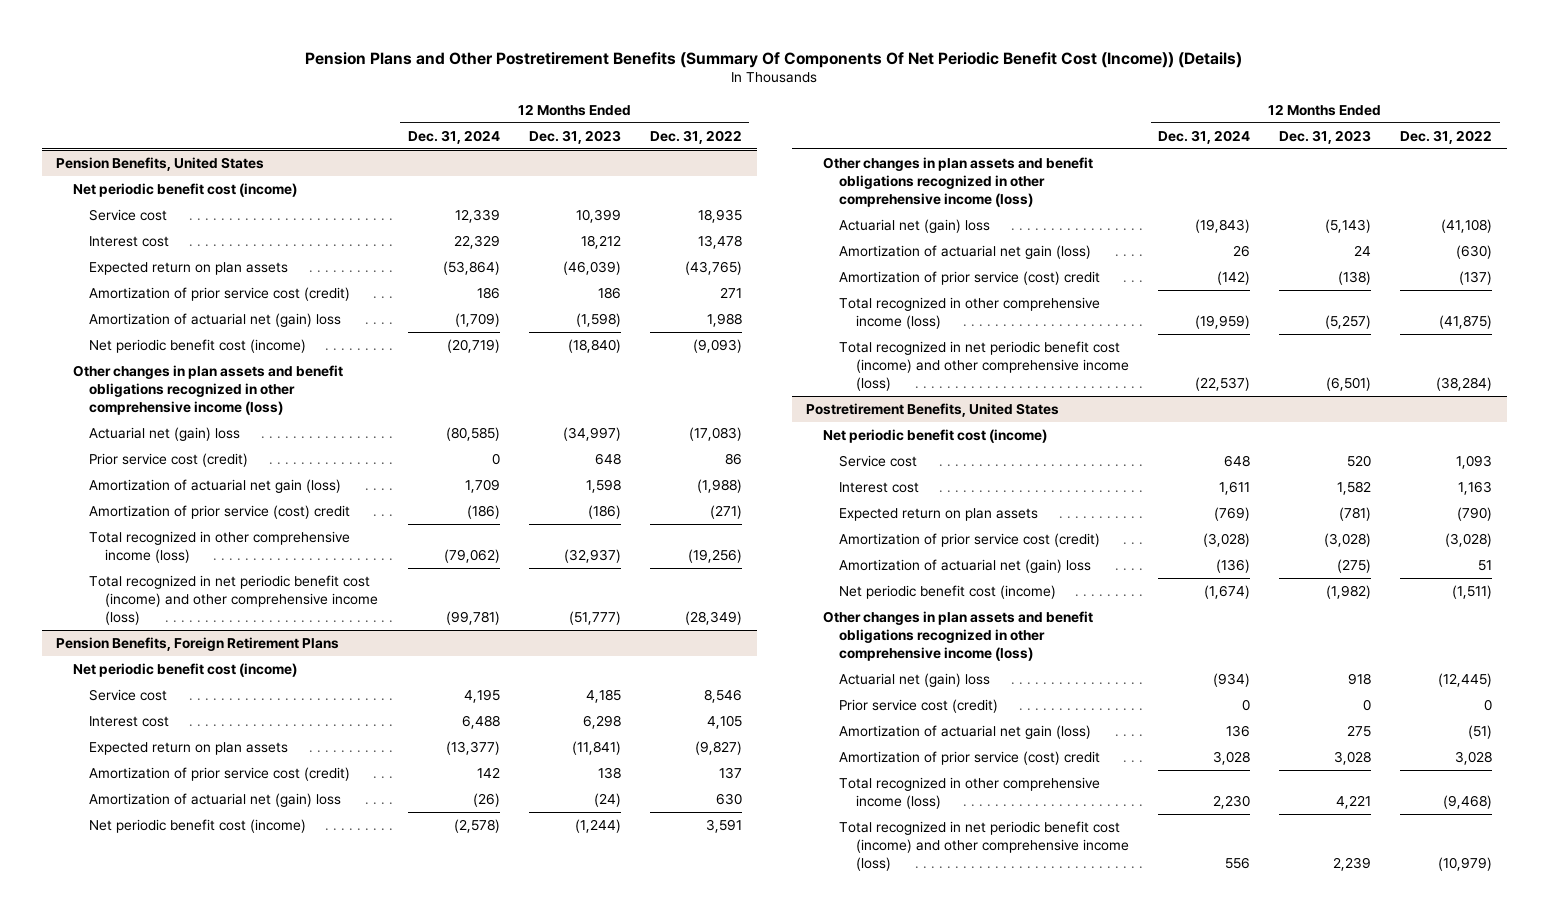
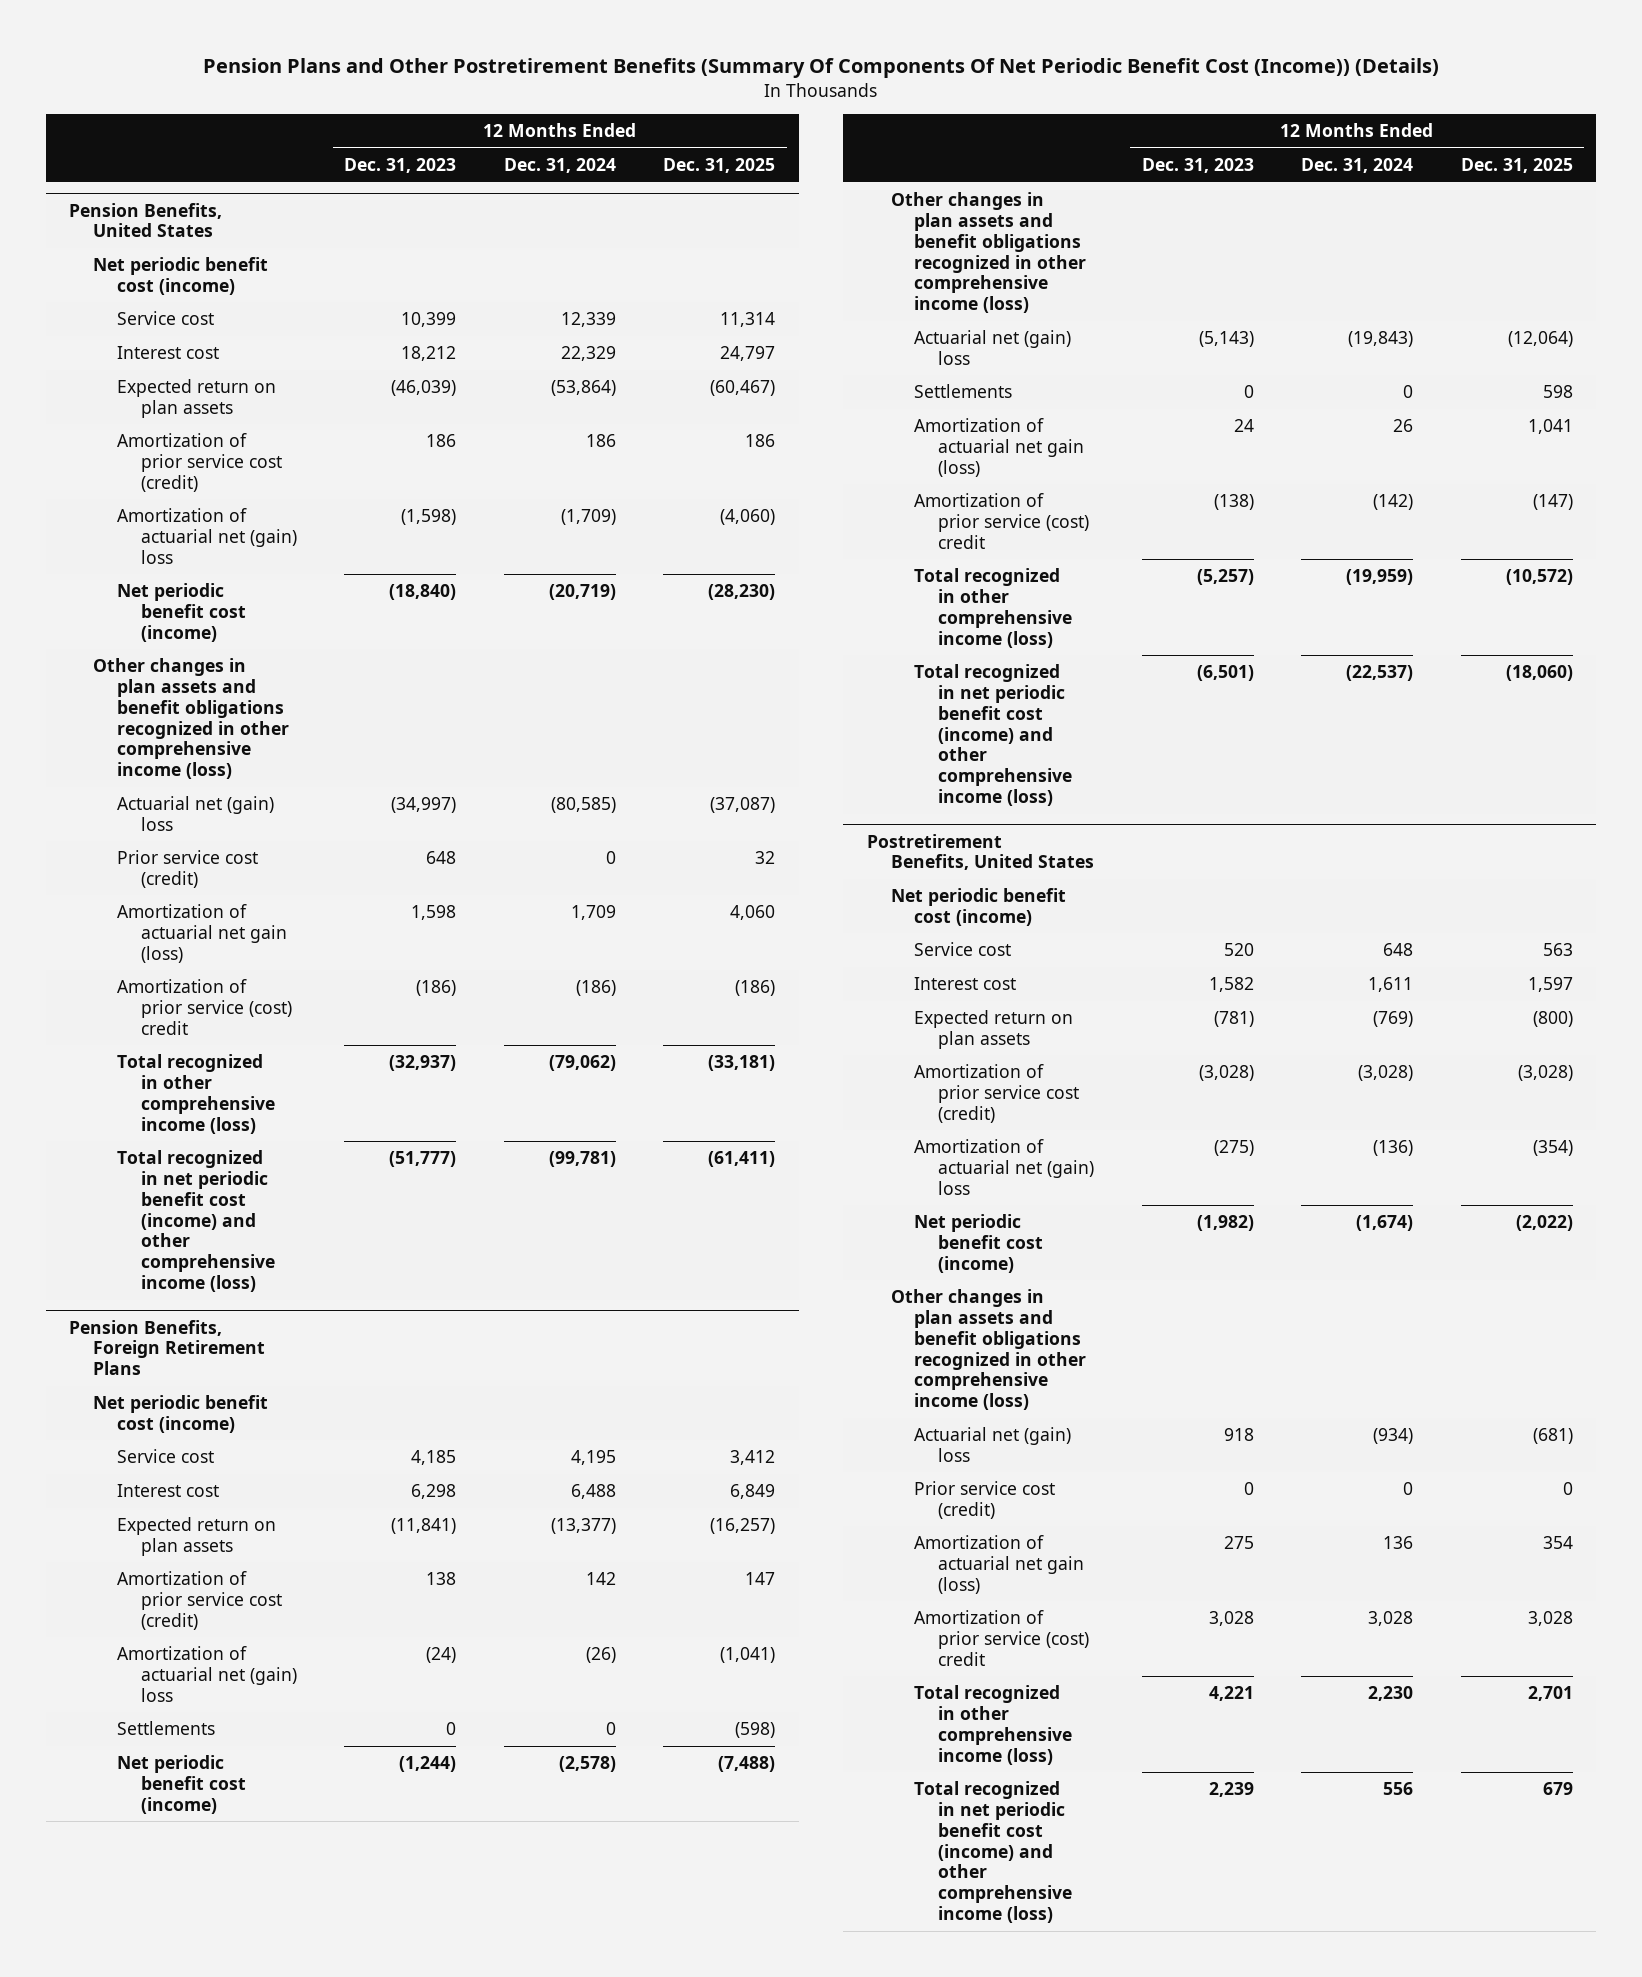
[650,129,743,144] Dec. 31, 2022 -> none
none -> [663,158,776,174] Dec. 31, 2025
none -> [117,1721,216,1736] Settlements
none -> [914,384,1013,399] Settlements

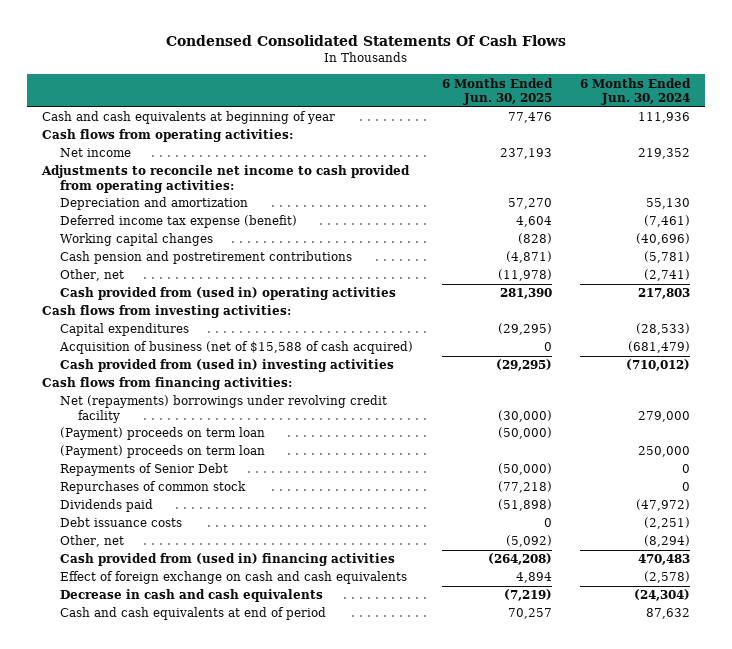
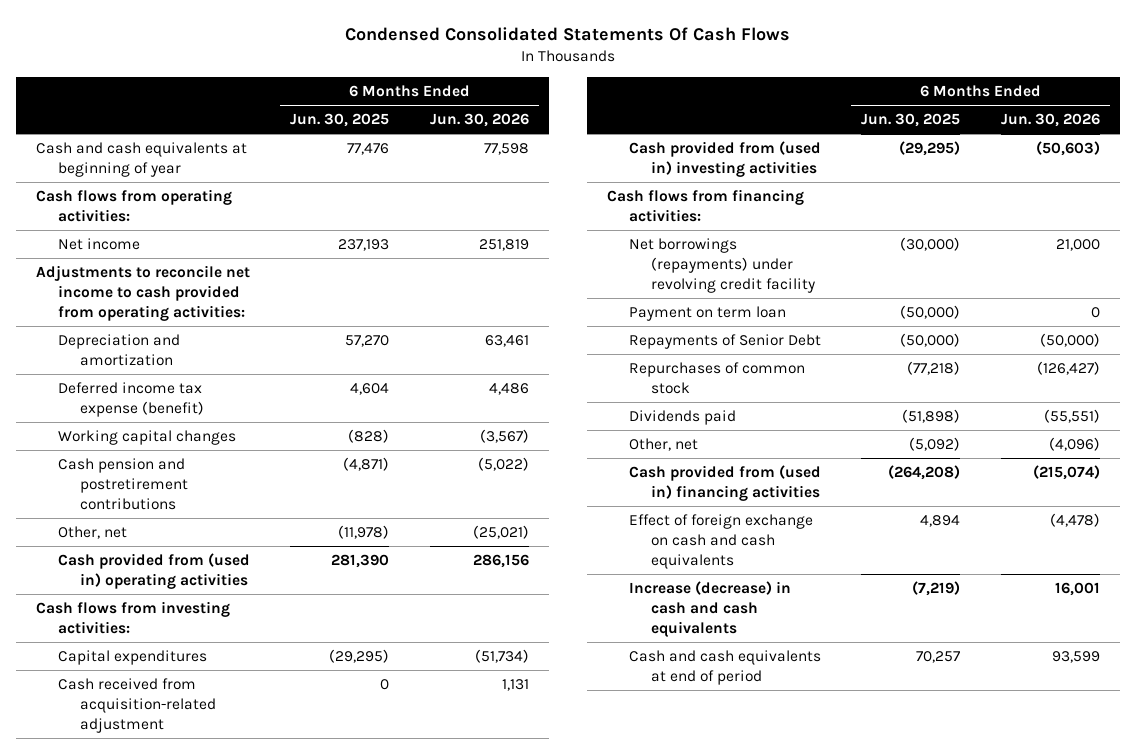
[580,77,692,106] 6 Months Ended Jun. 30, 2024 -> none
none -> [429,113,529,128] Jun. 30, 2026
[58,341,413,355] Acquisition of business (net of $15,588 of cash acquired) -> none
none -> [58,678,217,734] Cash received from acquisition-related adjustment
[59,445,265,459] (Payment) proceeds on term loan -> none
[59,395,387,423] Net (repayments) borrowings under revolving credit facility -> [629,238,816,294] Net borrowings (repayments) under revolving credit facility
[59,427,265,441] (Payment) proceeds on term loan -> [629,306,787,322] Payment on term loan
[59,517,182,528] Debt issuance costs -> none
[59,589,323,603] Decrease in cash and cash equivalents -> [629,581,792,638] Increase (decrease) in cash and cash equivalents

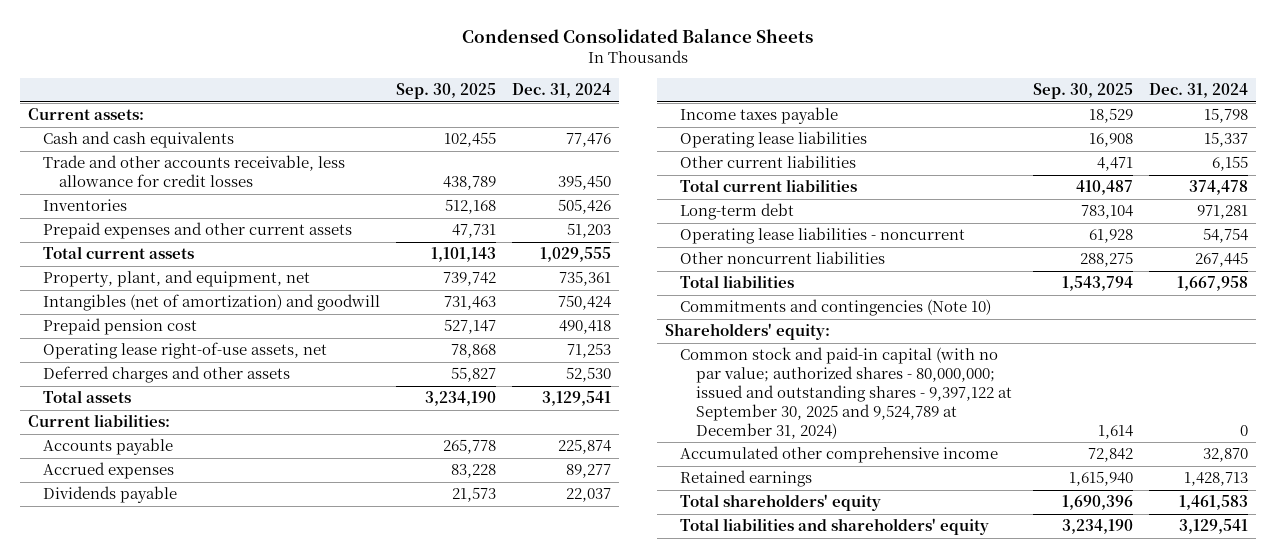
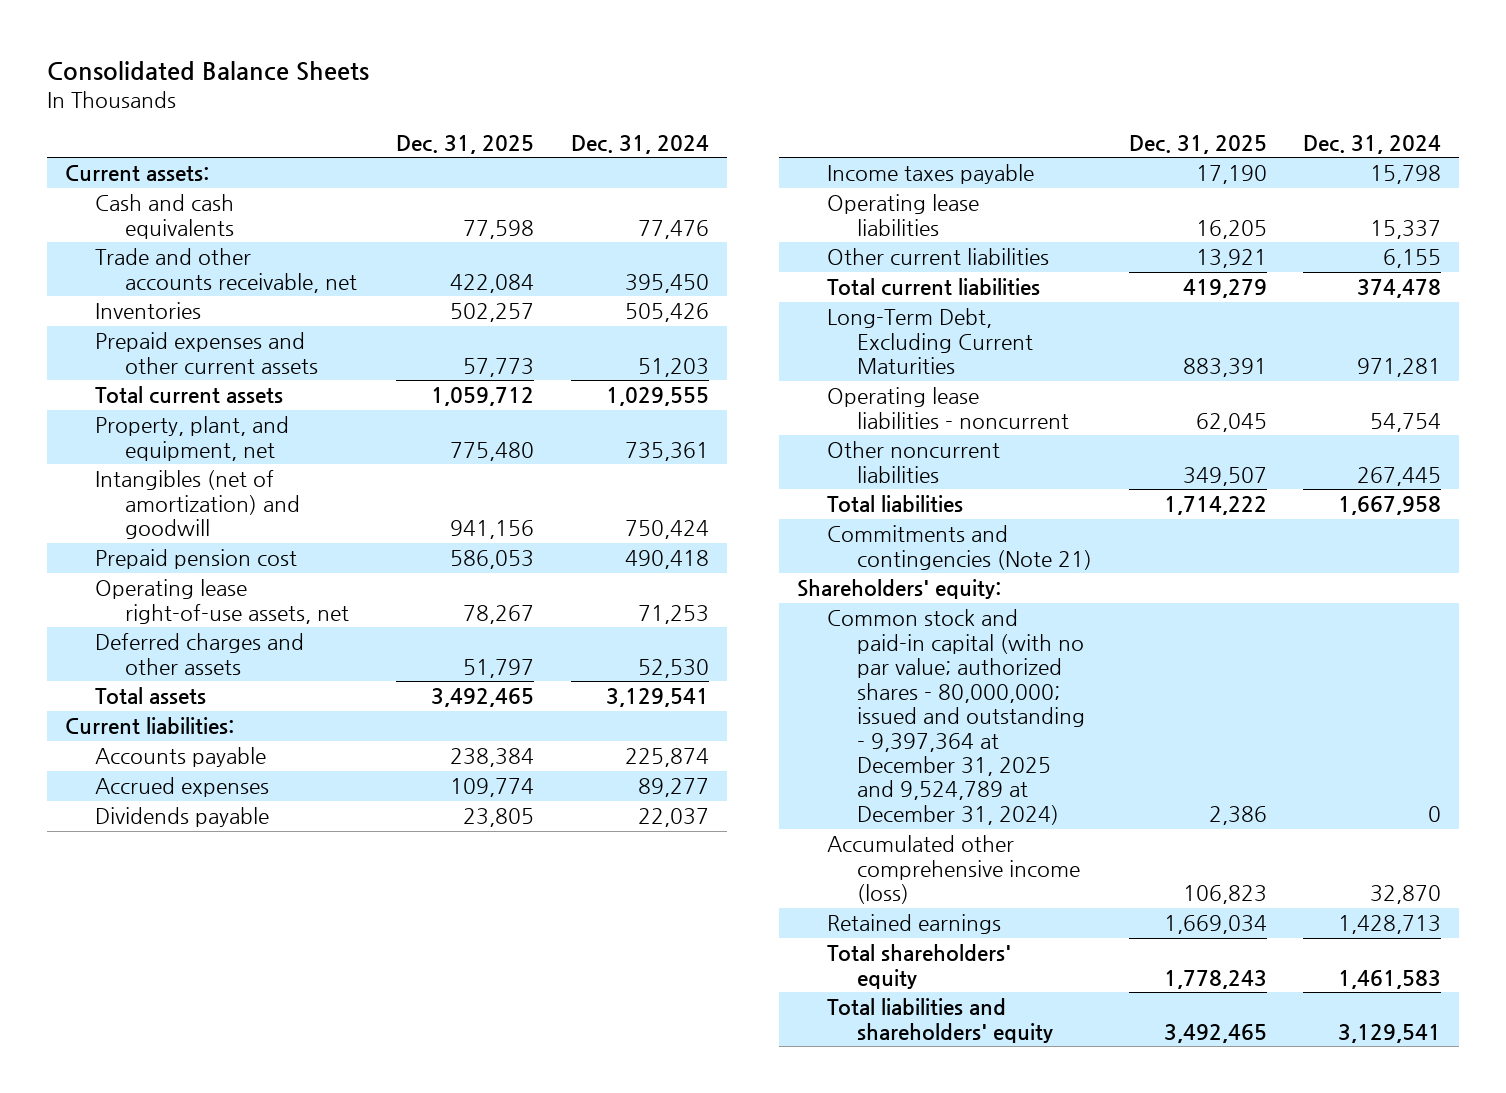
[461,27,813,43] Condensed Consolidated Balance Sheets -> [46,60,369,81] Consolidated Balance Sheets
[396,83,497,100] Sep. 30, 2025 -> none
none -> [396,134,535,154] Dec. 31, 2025
[43,155,346,188] Trade and other accounts receivable, less allowance for credit losses -> [94,248,357,293] Trade and other accounts receivable, net
[680,203,795,221] Long-term debt -> [827,308,1034,375] Long-Term Debt, Excluding Current Maturities
[680,299,992,317] Commitments and contingencies (Note 10) -> [827,525,1093,570] Commitments and contingencies (Note 21)
[680,347,1012,439] Common stock and paid-in capital (with no par value; authorized shares - 80,000,000; issued and outstanding shares - 9,397,122 at September 30, 2025 and 9,524,789 at December 31, 2024) -> [827,609,1086,825] Common stock and paid-in capital (with no par value; authorized shares - 80,000,000; issued and outstanding - 9,397,364 at December 31, 2025 and 9,524,789 at December 31, 2024)
[680,446,999,464] Accumulated other comprehensive income -> [827,835,1081,905] Accumulated other comprehensive income (loss)

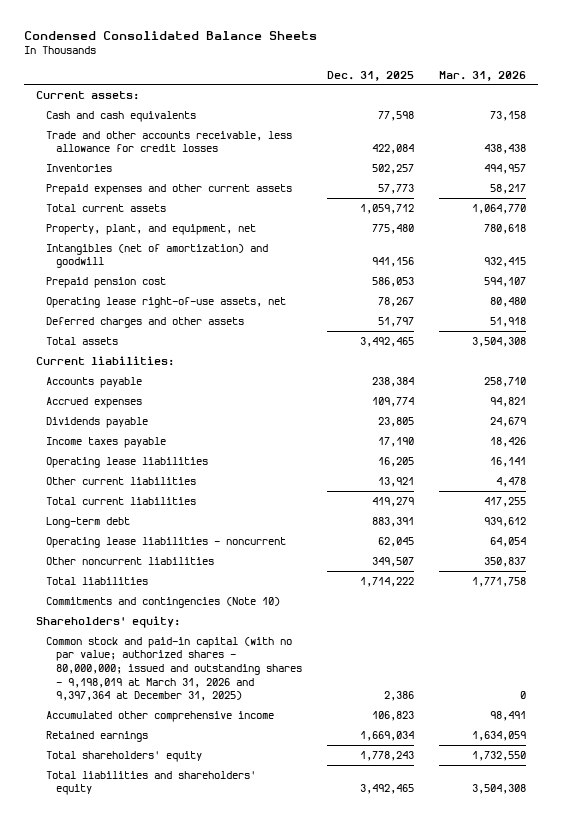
[46,60,369,81] Consolidated Balance Sheets -> [23,31,317,41] Condensed Consolidated Balance Sheets
[570,134,709,154] Dec. 31, 2024 -> none
none -> [438,70,526,81] Mar. 31, 2026
[94,248,357,293] Trade and other accounts receivable, net -> [46,130,293,153] Trade and other accounts receivable, less allowance for credit losses
[827,308,1034,375] Long-Term Debt, Excluding Current Maturities -> [46,516,131,528] Long-term debt
[827,525,1093,570] Commitments and contingencies (Note 21) -> [46,596,281,608] Commitments and contingencies (Note 10)
[827,609,1086,825] Common stock and paid-in capital (with no par value; authorized shares - 80,000,000; issued and outstanding - 9,397,364 at December 31, 2025 and 9,524,789 at December 31, 2024) -> [46,636,303,702] Common stock and paid-in capital (with no par value; authorized shares - 80,000,000; issued and outstanding shares - 9,198,019 at March 31, 2026 and 9,397,364 at December 31, 2025)
[827,835,1081,905] Accumulated other comprehensive income (loss) -> [46,710,275,722] Accumulated other comprehensive income

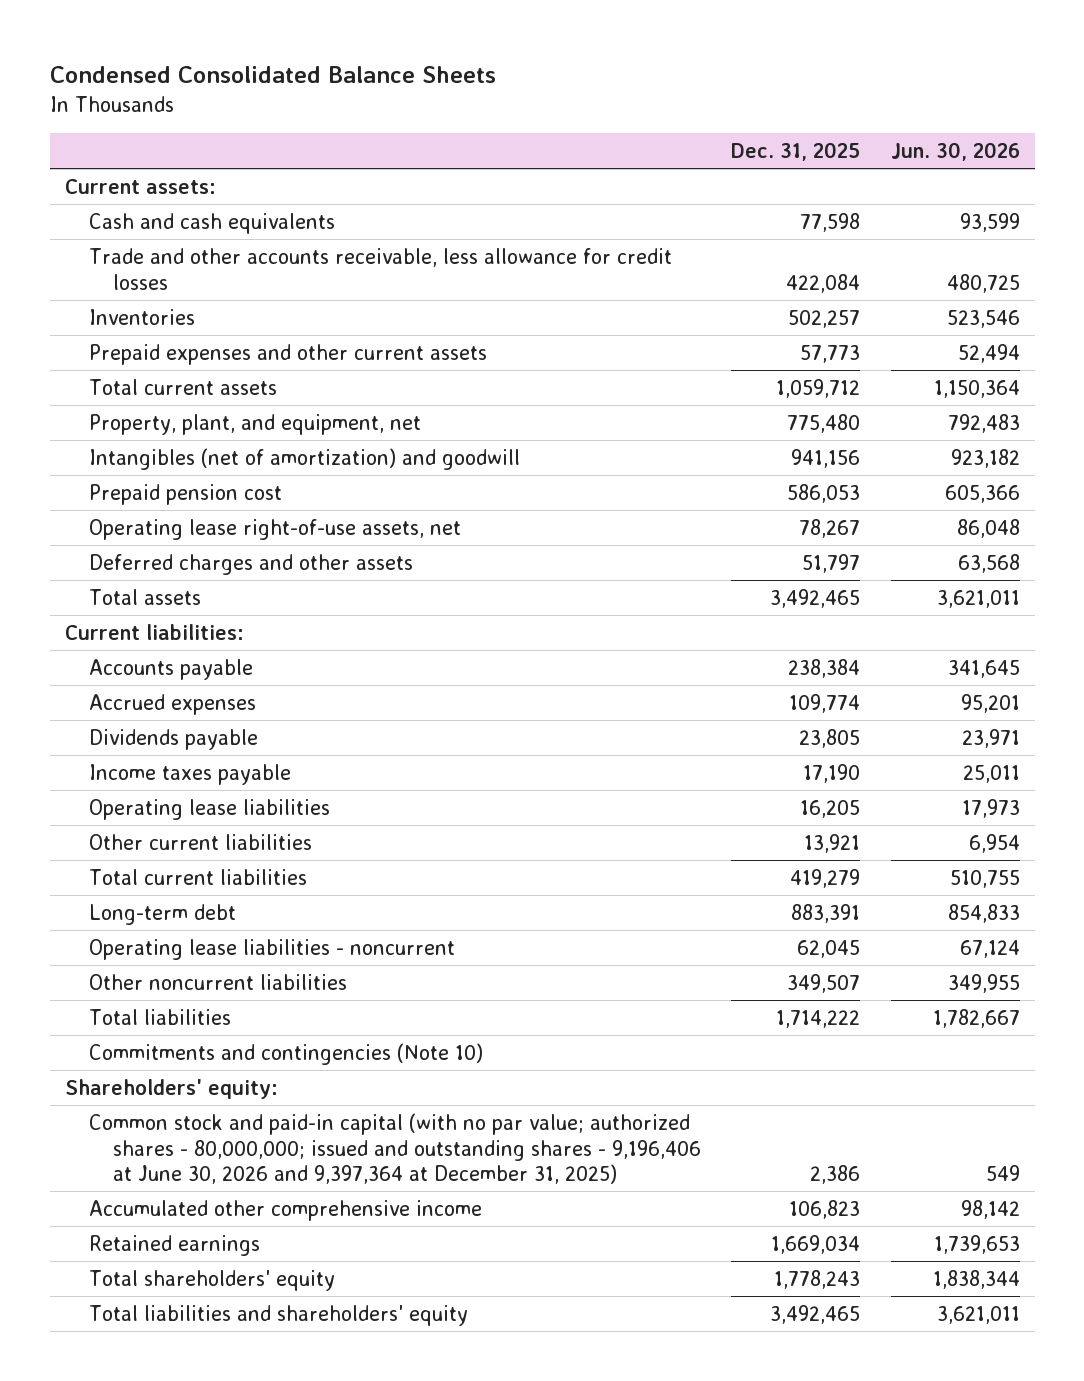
[438,70,526,81] Mar. 31, 2026 -> none
none -> [890,141,1020,161] Jun. 30, 2026
[46,636,303,702] Common stock and paid-in capital (with no par value; authorized shares - 80,000,000; issued and outstanding shares - 9,198,019 at March 31, 2026 and 9,397,364 at December 31, 2025) -> [88,1112,702,1185] Common stock and paid-in capital (with no par value; authorized shares - 80,000,000; issued and outstanding shares - 9,196,406 at June 30, 2026 and 9,397,364 at December 31, 2025)

